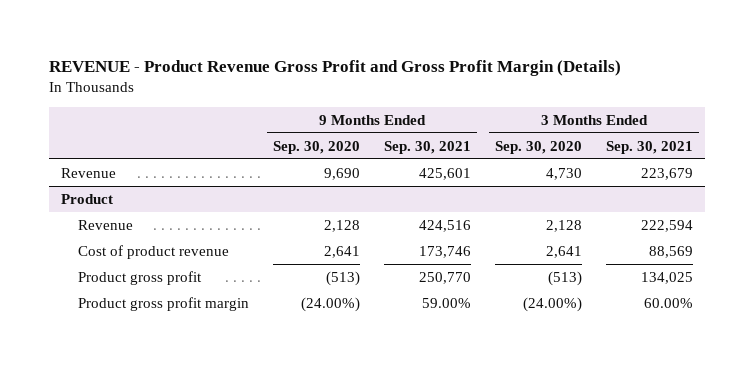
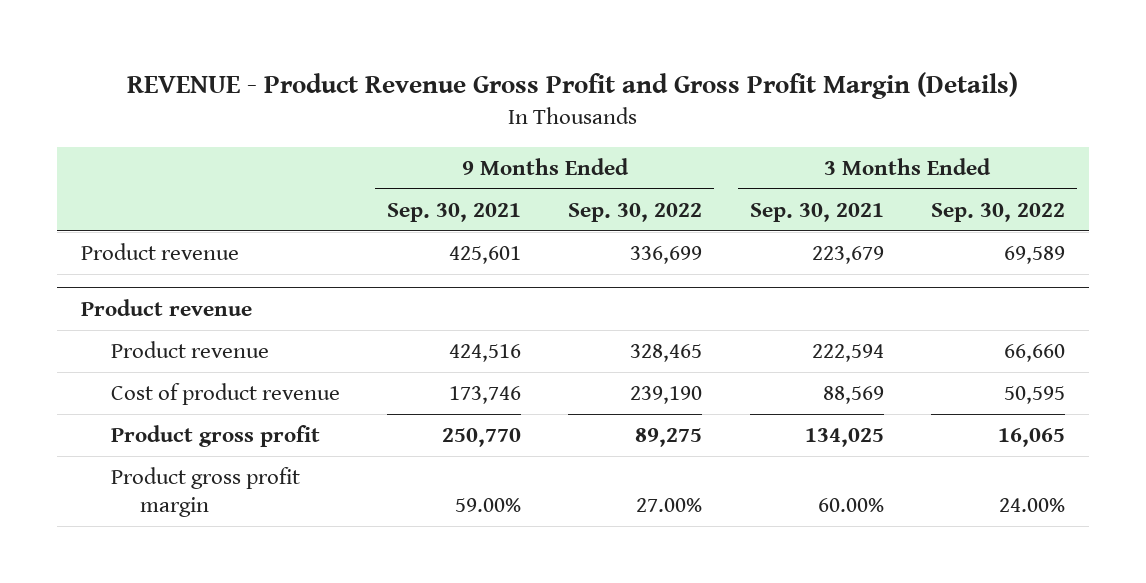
[272,140,360,154] Sep. 30, 2020 -> none
[494,140,582,154] Sep. 30, 2020 -> none
none -> [568,202,703,222] Sep. 30, 2022
none -> [930,202,1065,222] Sep. 30, 2022
[60,167,116,178] Revenue -> [81,243,240,261] Product revenue
[60,193,113,204] Product -> [81,298,253,316] Product revenue
[78,219,134,230] Revenue -> [110,341,269,359] Product revenue

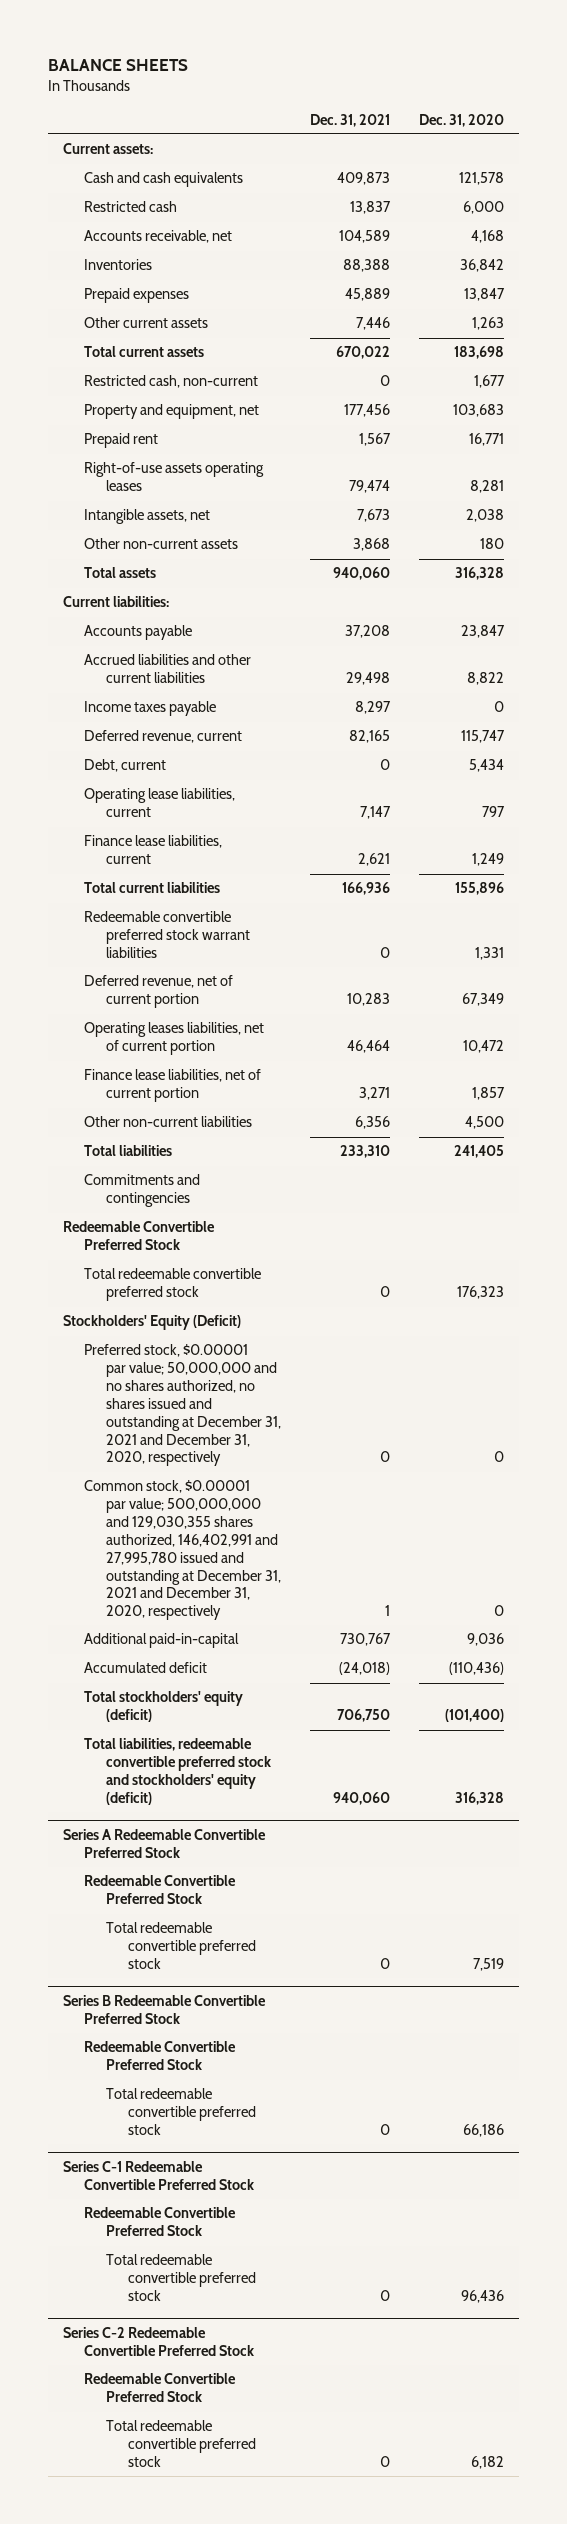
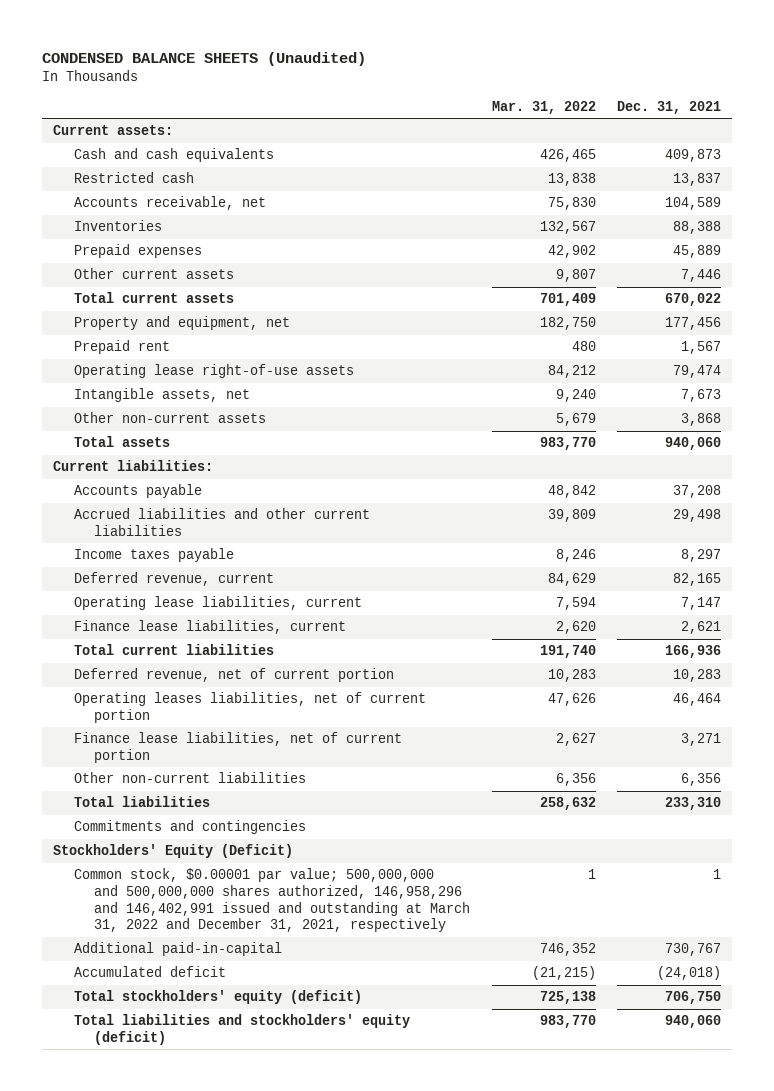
[48,58,189,71] BALANCE SHEETS -> [42,51,367,66] CONDENSED BALANCE SHEETS (Unaudited)
[419,113,505,127] Dec. 31, 2020 -> none
none -> [491,100,596,114] Mar. 31, 2022
[84,375,259,389] Restricted cash, non-current -> none
[84,462,265,492] Right-of-use assets operating leases -> [73,364,354,379] Operating lease right-of-use assets
[84,759,167,773] Debt, current -> none
[84,911,251,959] Redeemable convertible preferred stock warrant liabilities -> none
[62,1221,215,1251] Redeemable Convertible Preferred Stock -> none
[84,1268,262,1302] Total redeemable convertible preferred stock -> none
[84,1344,282,1467] Preferred stock, $0.00001 par value; 50,000,000 and no shares authorized, no shares issued and outstanding at December 31, 2021 and December 31, 2020, respectively -> none
[84,1480,282,1621] Common stock, $0.00001 par value; 500,000,000 and 129,030,355 shares authorized, 146,402,991 and 27,995,780 issued and outstanding at December 31, 2021 and December 31, 2020, respectively -> [73,868,471,933] Common stock, $0.00001 par value; 500,000,000 and 500,000,000 shares authorized, 146,958,296 and 146,402,991 issued and outstanding at March 31, 2022 and December 31, 2021, respectively
[62,1829,266,1859] Series A Redeemable Convertible Preferred Stock -> none
[84,1875,237,1905] Redeemable Convertible Preferred Stock -> none
[106,1922,256,1970] Total redeemable convertible preferred stock -> none
[62,1995,266,2025] Series B Redeemable Convertible Preferred Stock -> none
[84,2041,237,2071] Redeemable Convertible Preferred Stock -> none
[106,2088,256,2136] Total redeemable convertible preferred stock -> none
[62,2161,255,2191] Series C-1 Redeemable Convertible Preferred Stock -> none
[84,2207,237,2237] Redeemable Convertible Preferred Stock -> none
[106,2254,256,2302] Total redeemable convertible preferred stock -> none
[62,2327,255,2357] Series C-2 Redeemable Convertible Preferred Stock -> none
[84,2373,237,2403] Redeemable Convertible Preferred Stock -> none
[106,2420,256,2468] Total redeemable convertible preferred stock -> none
[84,1738,272,1805] Total liabilities, redeemable convertible preferred stock and stockholders' equity (deficit) -> [73,1014,410,1045] Total liabilities and stockholders' equity (deficit)

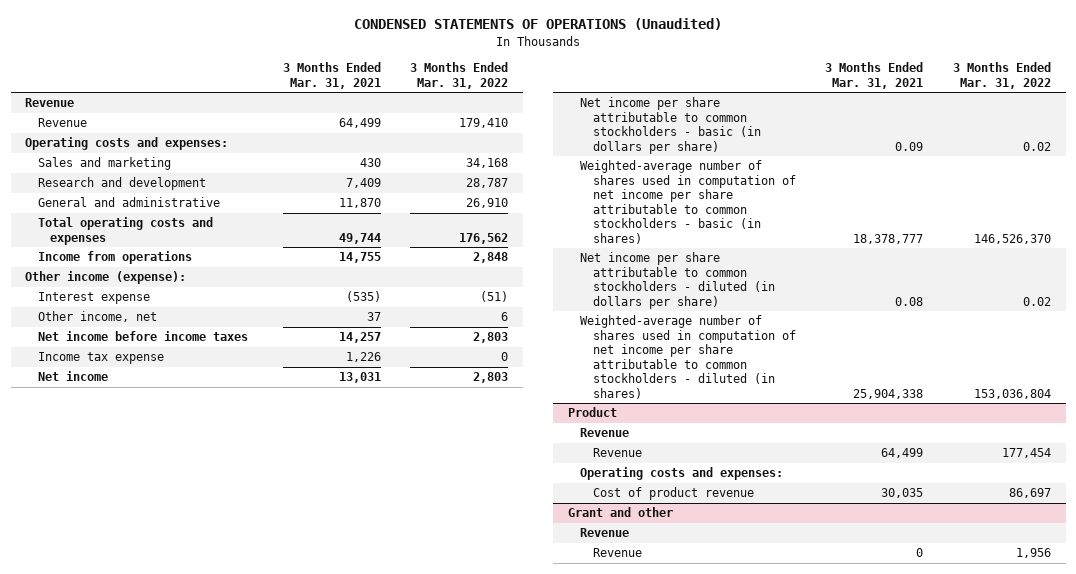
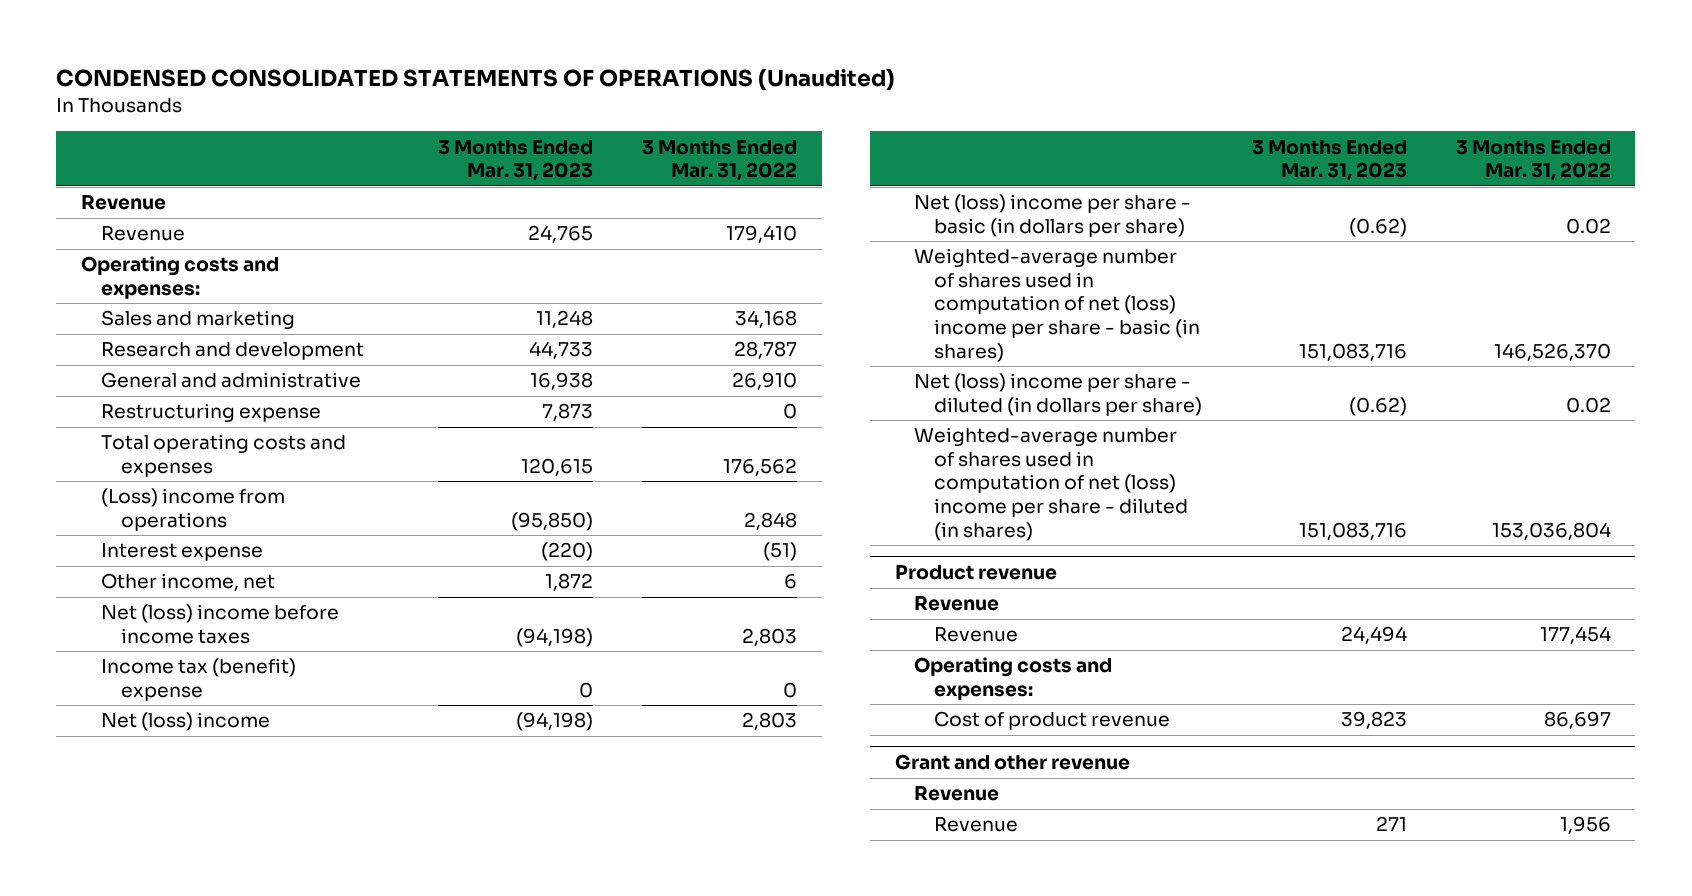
[354,18,723,31] CONDENSED STATEMENTS OF OPERATIONS (Unaudited) -> [56,68,896,92] CONDENSED CONSOLIDATED STATEMENTS OF OPERATIONS (Unaudited)
[282,62,381,89] 3 Months Ended Mar. 31, 2021 -> none
none -> [437,139,593,182] 3 Months Ended Mar. 31, 2023
none -> [100,403,321,423] Restructuring expense
[25,271,187,285] Other income (expense): -> none
[37,251,192,265] Income from operations -> [100,488,285,531] (Loss) income from operations
[37,331,248,342] Net income before income taxes -> [100,604,339,644] Net (loss) income before income taxes
[37,352,164,365] Income tax expense -> [100,658,296,701] Income tax (benefit) expense
[37,371,108,382] Net income -> [100,712,270,732] Net (loss) income
[580,97,761,154] Net income per share attributable to common stockholders - basic (in dollars per share) -> [914,194,1192,237] Net (loss) income per share - basic (in dollars per share)
[580,160,796,244] Weighted-average number of shares used in computation of net income per share attributable to common stockholders - basic (in shares) -> [914,248,1201,362] Weighted-average number of shares used in computation of net (loss) income per share - basic (in shares)
[580,252,775,309] Net income per share attributable to common stockholders - diluted (in dollars per share) -> [914,373,1203,416] Net (loss) income per share - diluted (in dollars per share)
[580,315,796,399] Weighted-average number of shares used in computation of net income per share attributable to common stockholders - diluted (in shares) -> [914,427,1189,541] Weighted-average number of shares used in computation of net (loss) income per share - diluted (in shares)
[567,407,617,418] Product -> [894,565,1057,581] Product revenue
[567,507,673,518] Grant and other -> [894,754,1130,771] Grant and other revenue

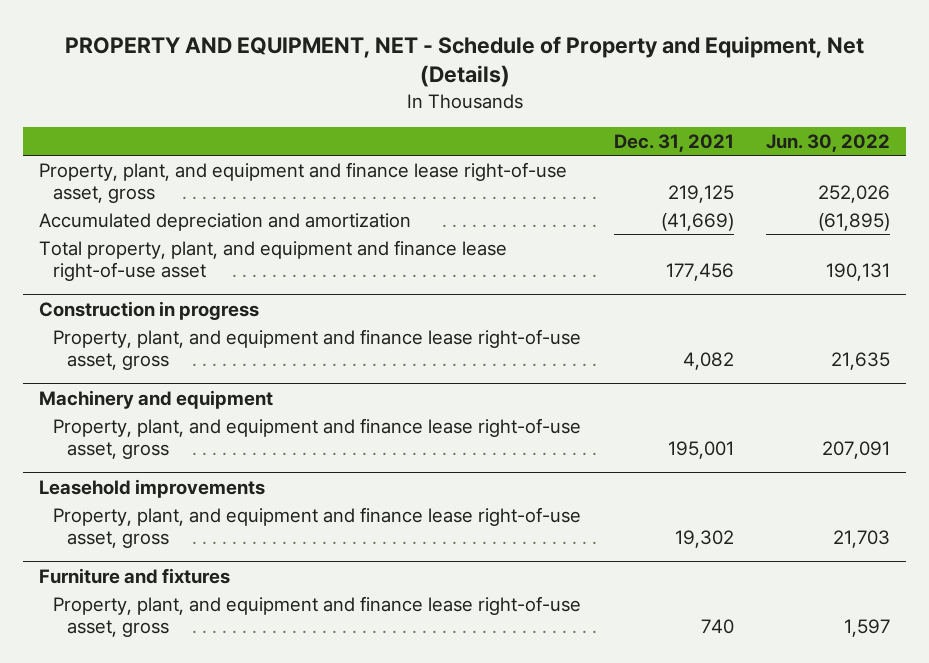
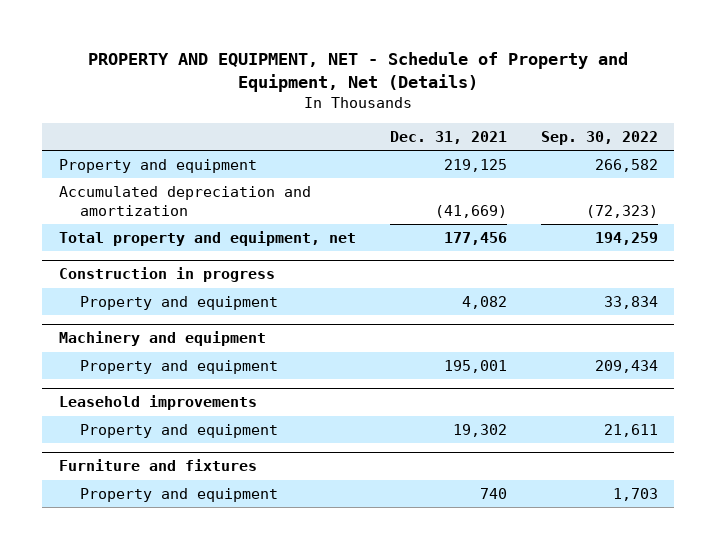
[765,133,890,152] Jun. 30, 2022 -> none
none -> [540,130,658,145] Sep. 30, 2022
[39,161,568,203] Property, plant, and equipment and finance lease right-of-use asset, gross -> [58,159,257,174] Property and equipment
[39,239,508,281] Total property, plant, and equipment and finance lease right-of-use asset -> [58,231,356,247] Total property and equipment, net
[53,328,582,370] Property, plant, and equipment and finance lease right-of-use asset, gross -> [80,296,279,311] Property and equipment
[53,417,582,459] Property, plant, and equipment and finance lease right-of-use asset, gross -> [80,360,279,375] Property and equipment
[53,506,582,548] Property, plant, and equipment and finance lease right-of-use asset, gross -> [80,424,279,439] Property and equipment
[53,595,582,637] Property, plant, and equipment and finance lease right-of-use asset, gross -> [80,488,279,503] Property and equipment

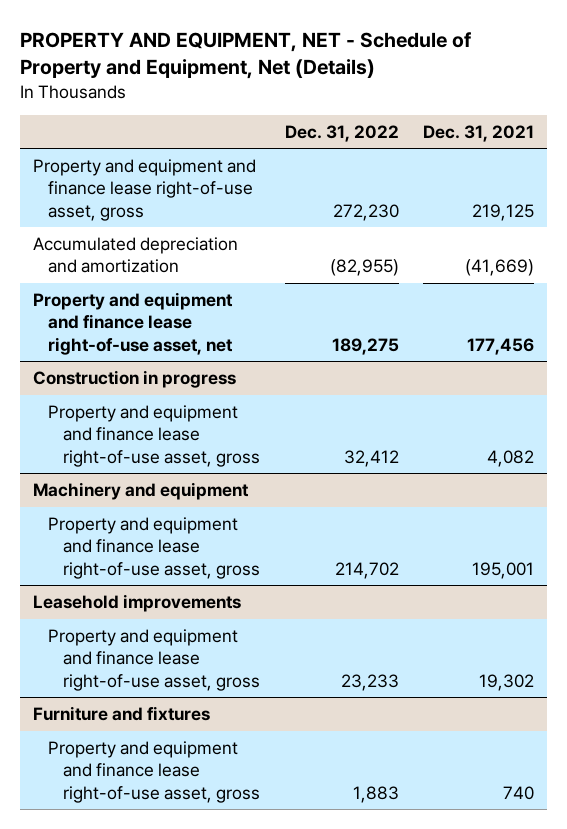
[540,130,658,145] Sep. 30, 2022 -> none
none -> [284,124,399,142] Dec. 31, 2022
[58,159,257,174] Property and equipment -> [32,158,256,221] Property and equipment and finance lease right-of-use asset, gross
[58,231,356,247] Total property and equipment, net -> [32,291,233,355] Property and equipment and finance lease right-of-use asset, net
[80,296,279,311] Property and equipment -> [47,404,260,467] Property and equipment and finance lease right-of-use asset, gross
[80,360,279,375] Property and equipment -> [47,516,260,579] Property and equipment and finance lease right-of-use asset, gross
[80,424,279,439] Property and equipment -> [47,628,260,691] Property and equipment and finance lease right-of-use asset, gross
[80,488,279,503] Property and equipment -> [47,740,260,803] Property and equipment and finance lease right-of-use asset, gross

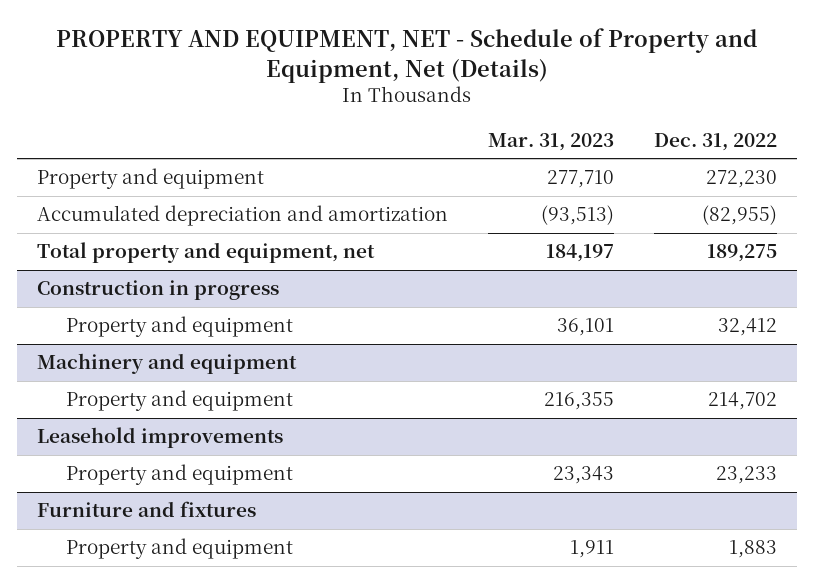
[423,124,535,142] Dec. 31, 2021 -> none
none -> [487,132,614,151] Mar. 31, 2023
[32,158,256,221] Property and equipment and finance lease right-of-use asset, gross -> [37,168,265,190] Property and equipment
[32,291,233,355] Property and equipment and finance lease right-of-use asset, net -> [37,242,376,264] Total property and equipment, net
[47,404,260,467] Property and equipment and finance lease right-of-use asset, gross -> [65,316,293,338] Property and equipment
[47,516,260,579] Property and equipment and finance lease right-of-use asset, gross -> [65,390,293,412] Property and equipment
[47,628,260,691] Property and equipment and finance lease right-of-use asset, gross -> [65,464,293,486] Property and equipment
[47,740,260,803] Property and equipment and finance lease right-of-use asset, gross -> [65,538,293,560] Property and equipment

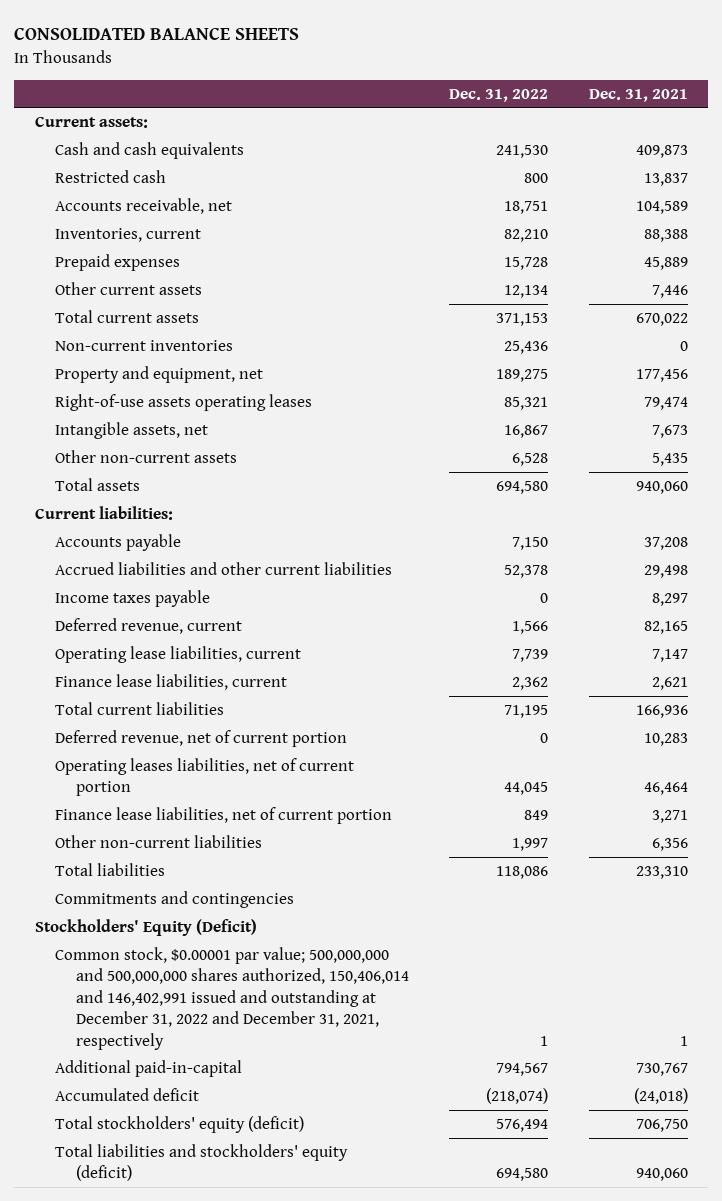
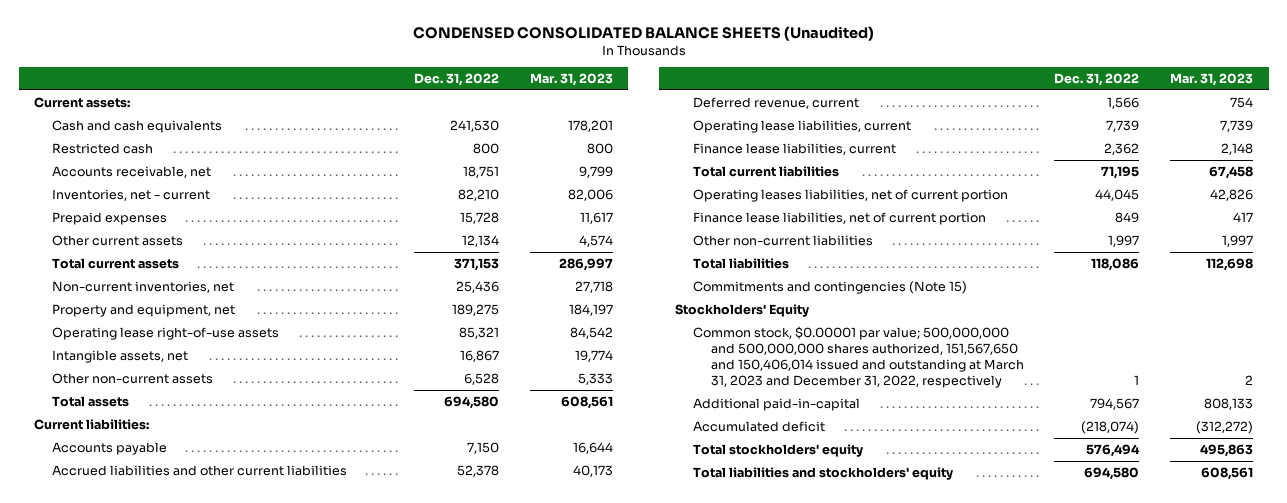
[14,27,300,41] CONSOLIDATED BALANCE SHEETS -> [412,25,874,41] CONDENSED CONSOLIDATED BALANCE SHEETS (Unaudited)
[588,88,688,102] Dec. 31, 2021 -> none
none -> [529,72,613,86] Mar. 31, 2023
[55,228,202,243] Inventories, current -> [51,188,210,201] Inventories, net - current
[55,340,234,352] Non-current inventories -> [51,280,234,293] Non-current inventories, net
[55,394,313,412] Right-of-use assets operating leases -> [51,326,279,340] Operating lease right-of-use assets
[55,590,211,608] Income taxes payable -> none
[55,730,348,748] Deferred revenue, net of current portion -> none
[55,891,295,909] Commitments and contingencies -> [692,280,967,294] Commitments and contingencies (Note 15)
[34,919,257,937] Stockholders' Equity (Deficit) -> [674,303,809,317] Stockholders' Equity
[55,947,409,1050] Common stock, $0.00001 par value; 500,000,000 and 500,000,000 shares authorized, 150,406,014 and 146,402,991 issued and outstanding at December 31, 2022 and December 31, 2021, respectively -> [692,325,1024,389] Common stock, $0.00001 par value; 500,000,000 and 500,000,000 shares authorized, 151,567,650 and 150,406,014 issued and outstanding at March 31, 2023 and December 31, 2022, respectively
[55,1116,305,1134] Total stockholders' equity (deficit) -> [692,443,863,457] Total stockholders' equity
[55,1144,349,1182] Total liabilities and stockholders' equity (deficit) -> [692,466,953,480] Total liabilities and stockholders' equity

